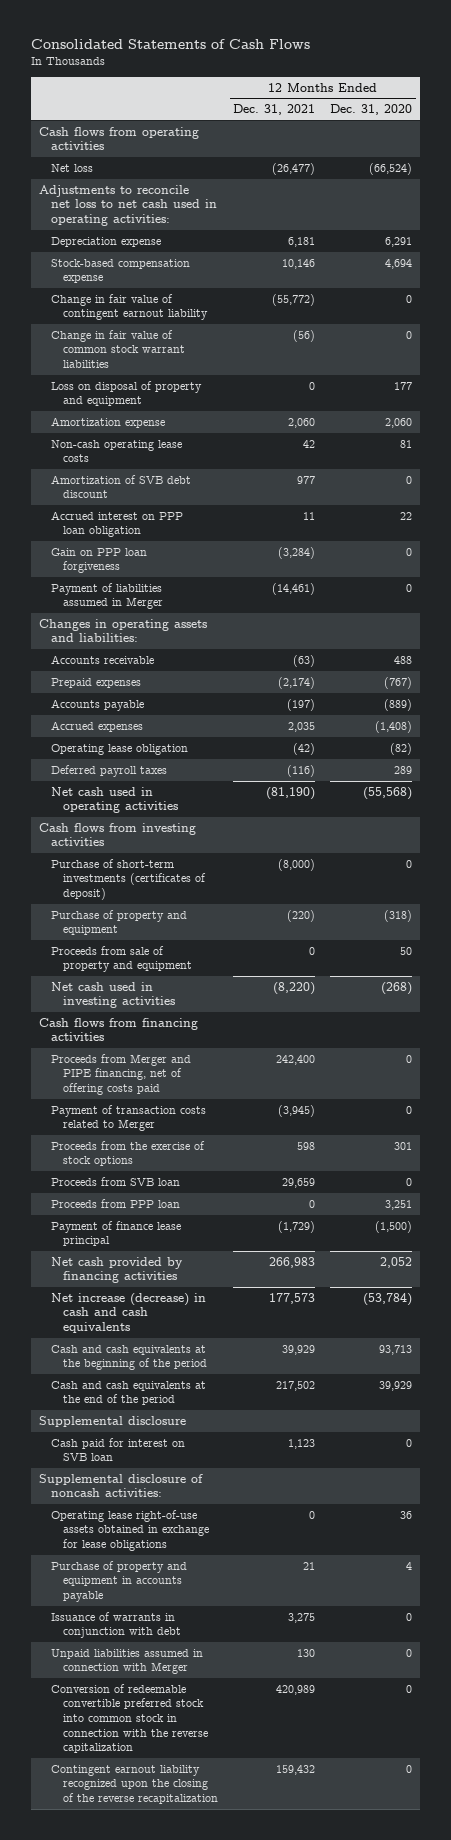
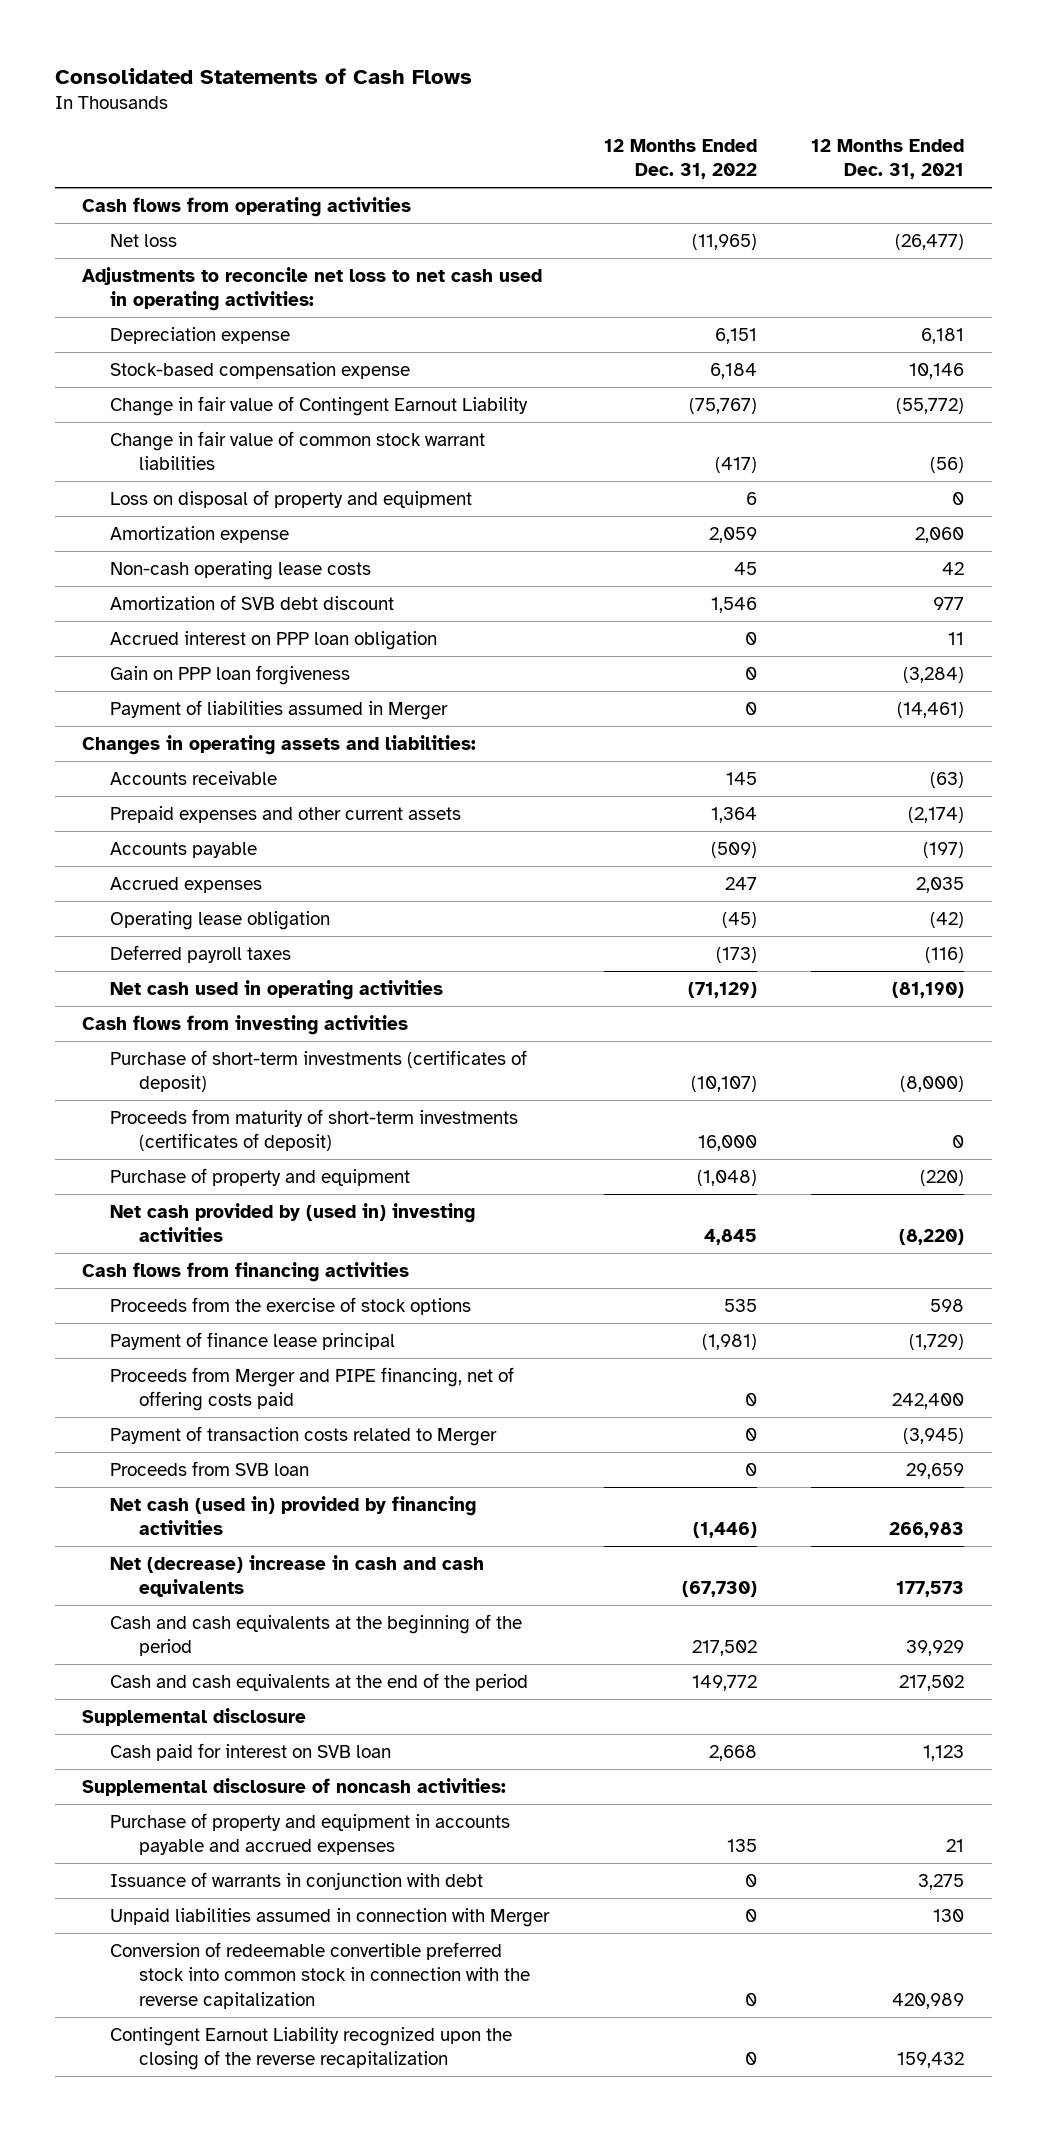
[330,104,413,116] Dec. 31, 2020 -> none
none -> [603,138,757,180] 12 Months Ended Dec. 31, 2022
[50,293,209,321] Change in fair value of contingent earnout liability -> [110,395,529,416] Change in fair value of Contingent Earnout Liability
[50,677,141,688] Prepaid expenses -> [110,805,462,823] Prepaid expenses and other current assets
none -> [110,1108,519,1152] Proceeds from maturity of short-term investments (certificates of deposit)
[50,945,193,973] Proceeds from sale of property and equipment -> none
[50,981,176,1009] Net cash used in investing activities -> [110,1202,476,1243] Net cash provided by (used in) investing activities
[50,1140,205,1167] Proceeds from the exercise of stock options -> [110,1296,472,1315] Proceeds from the exercise of stock options
[50,1220,181,1247] Payment of finance lease principal -> [110,1331,396,1350] Payment of finance lease principal
[50,1198,180,1208] Proceeds from PPP loan -> none
[50,1256,183,1284] Net cash provided by financing activities -> [110,1495,477,1536] Net cash (used in) provided by financing activities
[50,1292,206,1334] Net increase (decrease) in cash and cash equivalents -> [110,1554,485,1598] Net (decrease) increase in cash and cash equivalents
[50,1509,210,1552] Operating lease right-of-use assets obtained in exchange for lease obligations -> none
[50,1560,187,1603] Purchase of property and equipment in accounts payable -> [110,1812,511,1856] Purchase of property and equipment in accounts payable and accrued expenses
[50,1764,219,1805] Contingent earnout liability recognized upon the closing of the reverse recapitalization -> [110,2026,513,2071] Contingent Earnout Liability recognized upon the closing of the reverse recapitalization

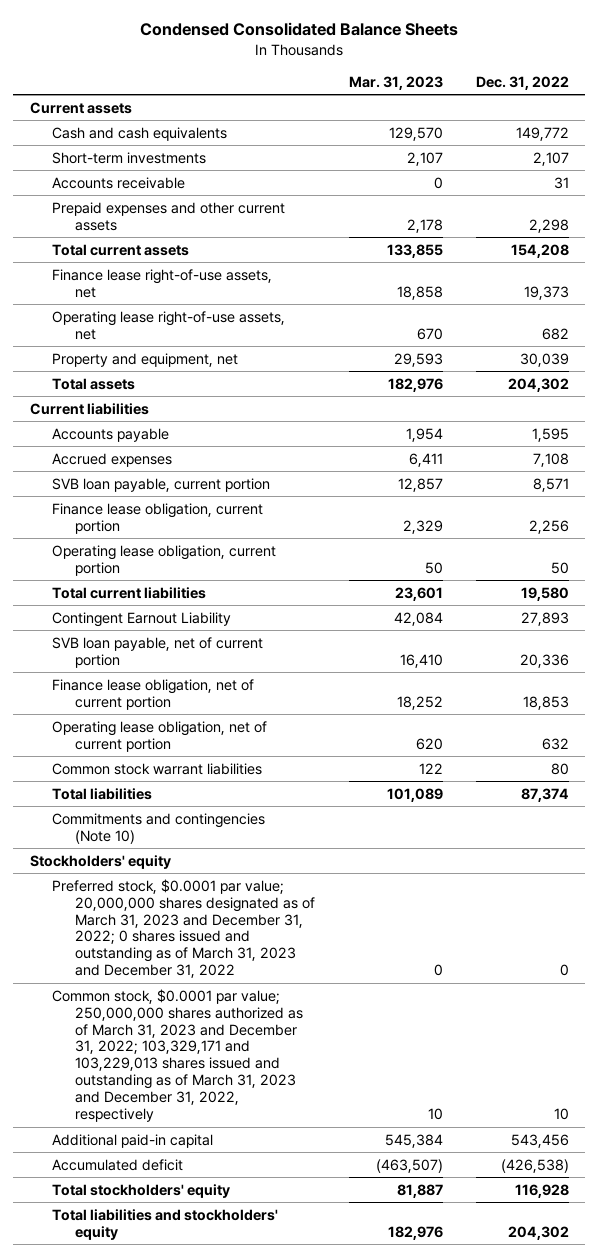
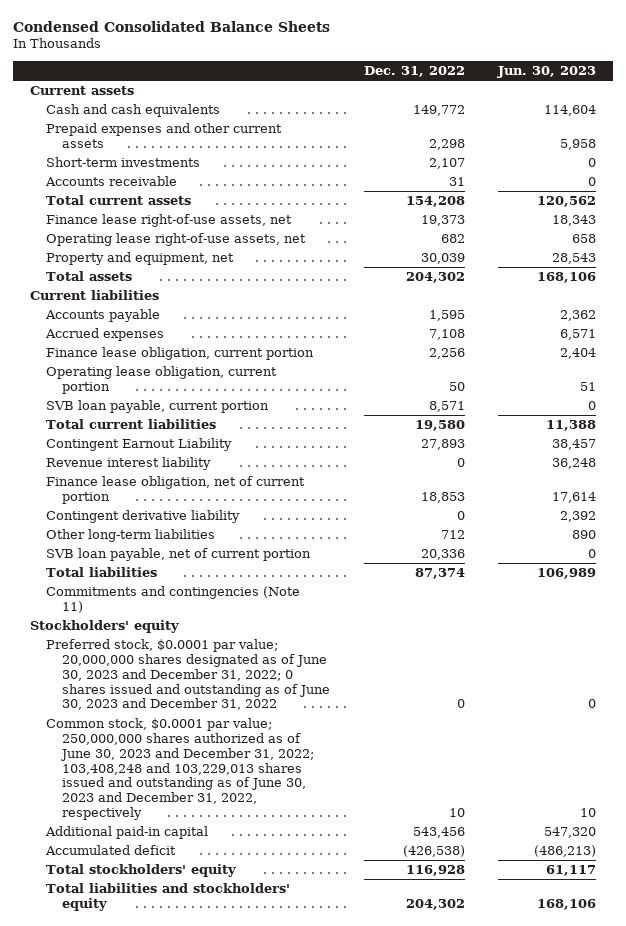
[348,75,443,90] Mar. 31, 2023 -> none
none -> [497,65,597,78] Jun. 30, 2023
[52,201,286,231] Prepaid expenses and other current assets -> [45,123,282,148] Prepaid expenses and other current assets
[52,477,271,492] SVB loan payable, current portion -> [45,400,269,414] SVB loan payable, current portion
none -> [45,457,211,471] Revenue interest liability
[52,720,268,752] Operating lease obligation, net of current portion -> none
[52,762,263,775] Common stock warrant liabilities -> none
none -> [45,510,240,524] Contingent derivative liability
none -> [45,529,215,543] Other long-term liabilities
[52,636,264,668] SVB loan payable, net of current portion -> [45,548,311,562] SVB loan payable, net of current portion
[52,812,266,844] Commitments and contingencies (Note 10) -> [45,586,300,613] Commitments and contingencies (Note 11)
[52,878,316,979] Preferred stock, $0.0001 par value; 20,000,000 shares designated as of March 31, 2023 and December 31, 2022; 0 shares issued and outstanding as of March 31, 2023 and December 31, 2022 -> [45,639,331,711] Preferred stock, $0.0001 par value; 20,000,000 shares designated as of June 30, 2023 and December 31, 2022; 0 shares issued and outstanding as of June 30, 2023 and December 31, 2022
[52,988,304,1123] Common stock, $0.0001 par value; 250,000,000 shares authorized as of March 31, 2023 and December 31, 2022; 103,329,171 and 103,229,013 shares issued and outstanding as of March 31, 2023 and December 31, 2022, respectively -> [45,718,315,820] Common stock, $0.0001 par value; 250,000,000 shares authorized as of June 30, 2023 and December 31, 2022; 103,408,248 and 103,229,013 shares issued and outstanding as of June 30, 2023 and December 31, 2022, respectively

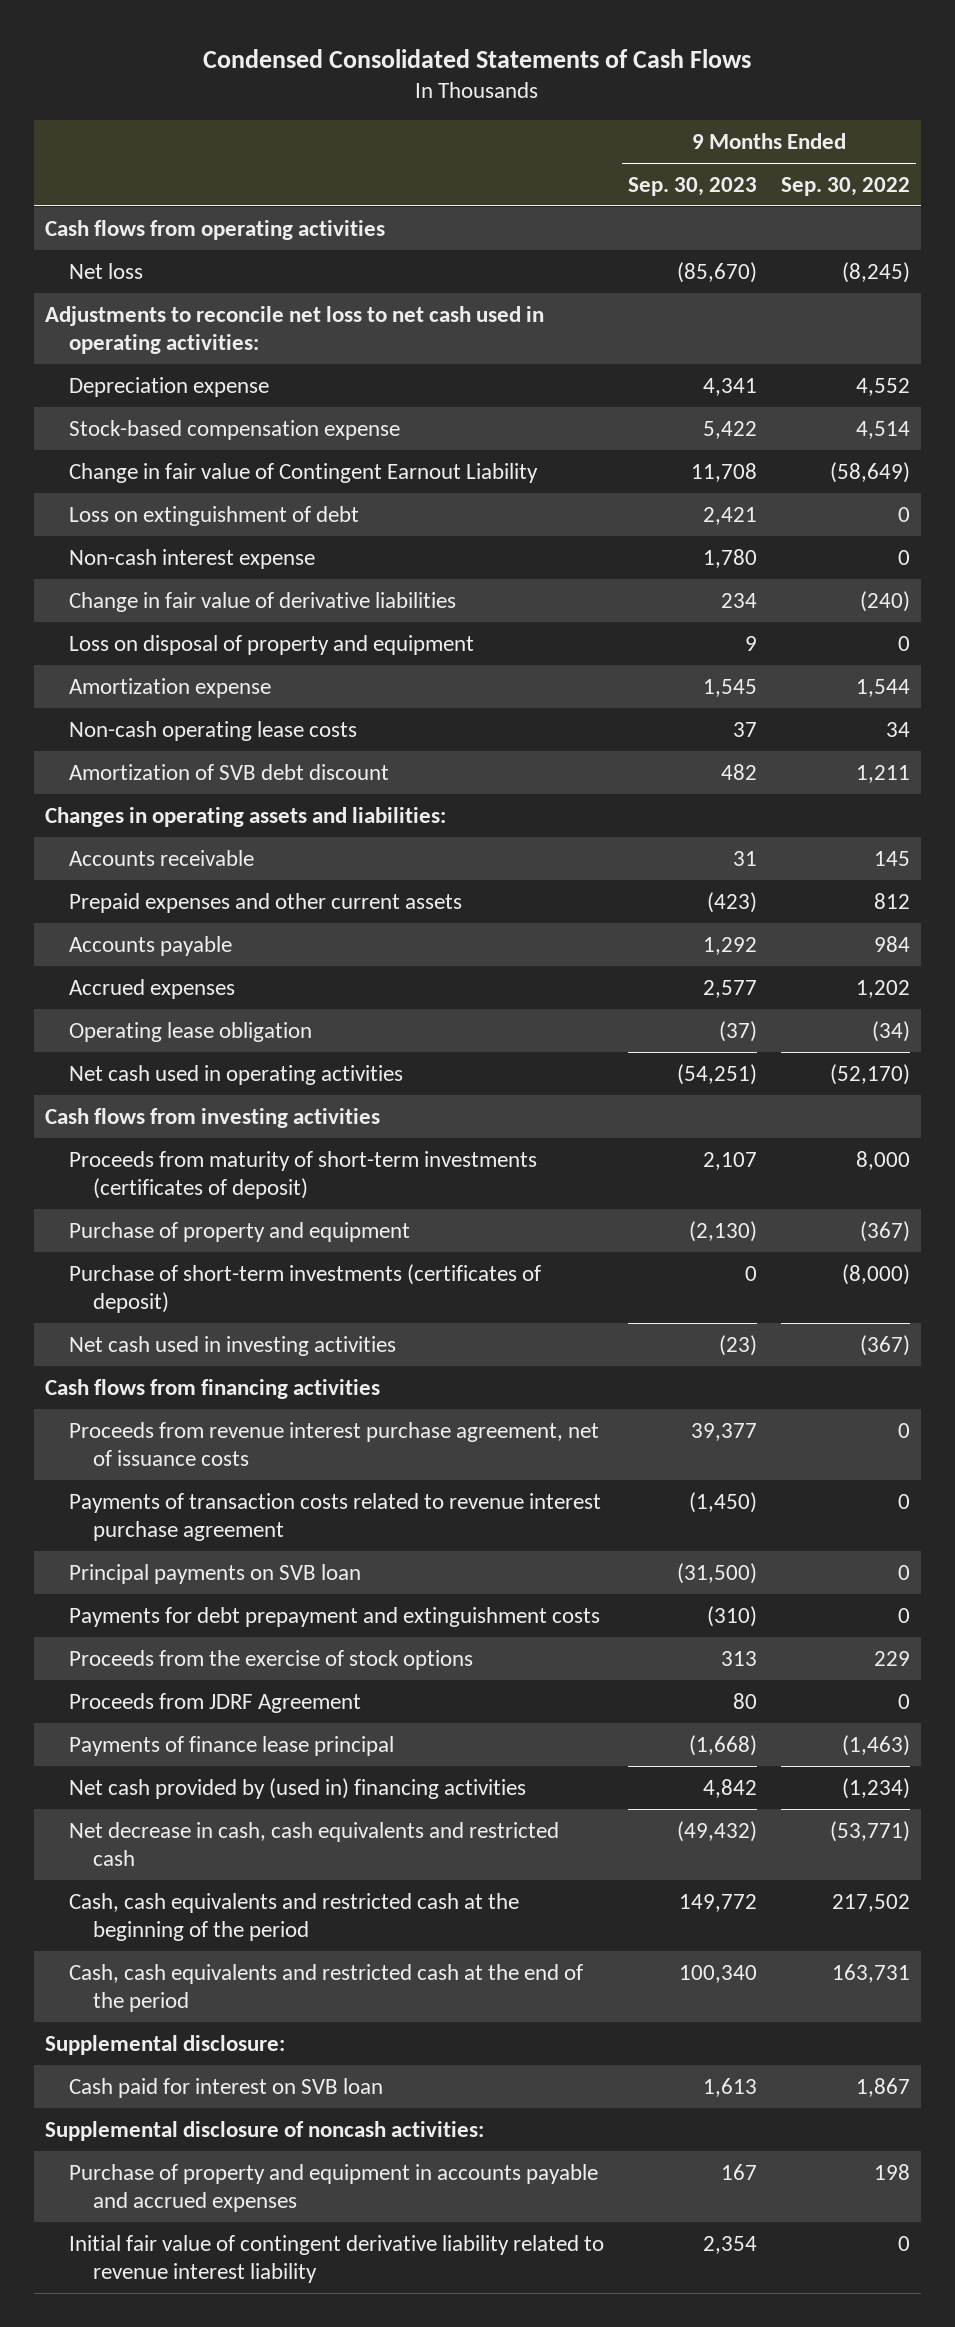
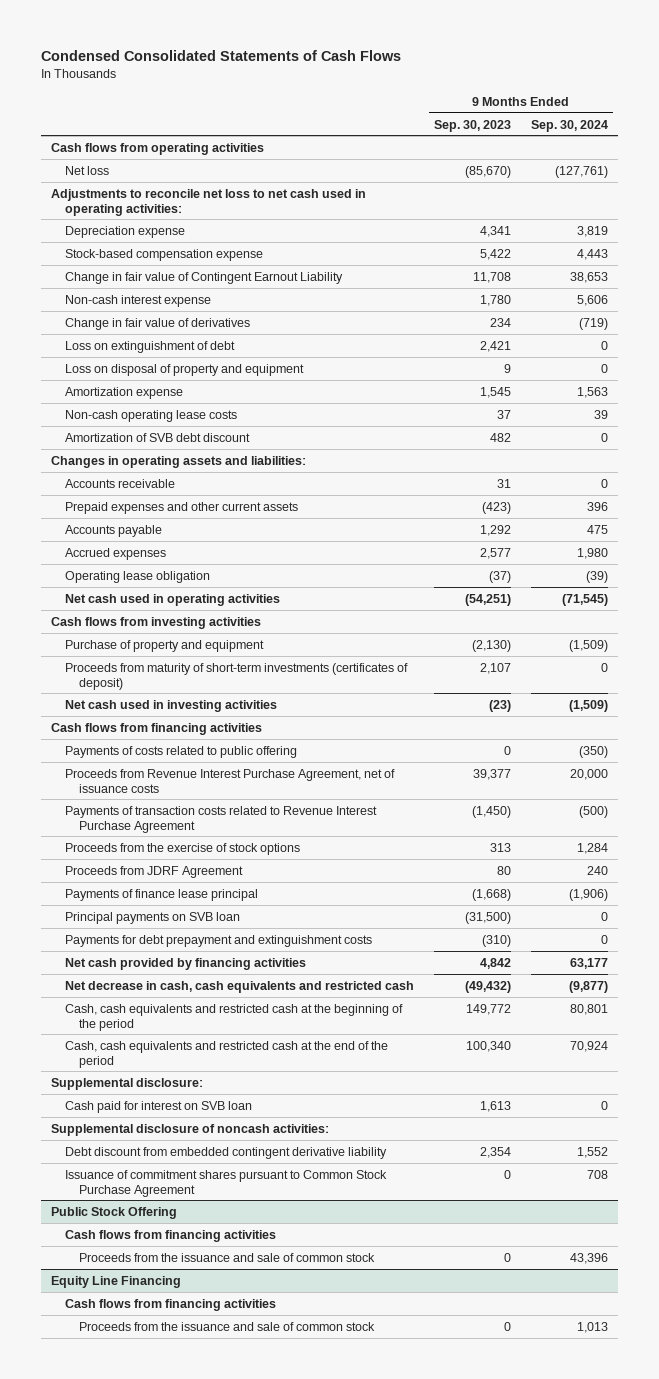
[780,176,910,196] Sep. 30, 2022 -> none
none -> [531,119,609,132] Sep. 30, 2024
[69,591,457,612] Change in fair value of derivative liabilities -> [64,317,250,330] Change in fair value of derivatives
[69,505,360,526] Loss on extinguishment of debt -> [64,340,235,353] Loss on extinguishment of debt
[69,1263,542,1313] Purchase of short-term investments (certificates of deposit) -> none
[69,1150,538,1199] Proceeds from maturity of short-term investments (certificates of deposit) -> [64,662,408,690] Proceeds from maturity of short-term investments (certificates of deposit)
none -> [64,745,297,758] Payments of costs related to public offering
[69,1421,600,1466] Proceeds from revenue interest purchase agreement, net of issuance costs -> [64,768,395,793] Proceeds from Revenue Interest Purchase Agreement, net of issuance costs
[69,1492,602,1541] Payments of transaction costs related to revenue interest purchase agreement -> [64,805,377,833] Payments of transaction costs related to Revenue Interest Purchase Agreement
[69,1563,362,1584] Principal payments on SVB loan -> [64,911,240,924] Principal payments on SVB loan
[69,1606,601,1627] Payments for debt prepayment and extinguishment costs -> [64,934,372,947] Payments for debt prepayment and extinguishment costs
[69,1777,527,1799] Net cash provided by (used in) financing activities -> [64,957,306,970] Net cash provided by financing activities
[69,2163,599,2212] Purchase of property and equipment in accounts payable and accrued expenses -> none
[69,2234,605,2283] Initial fair value of contingent derivative liability related to revenue interest liability -> [64,1146,387,1159] Debt discount from embedded contingent derivative liability
none -> [64,1169,387,1197] Issuance of commitment shares pursuant to Common Stock Purchase Agreement
none -> [50,1206,177,1219] Public Stock Offering
none -> [64,1229,276,1242] Cash flows from financing activities
none -> [78,1252,375,1262] Proceeds from the issuance and sale of common stock
none -> [50,1275,181,1288] Equity Line Financing
none -> [64,1298,276,1311] Cash flows from financing activities
none -> [78,1321,375,1331] Proceeds from the issuance and sale of common stock

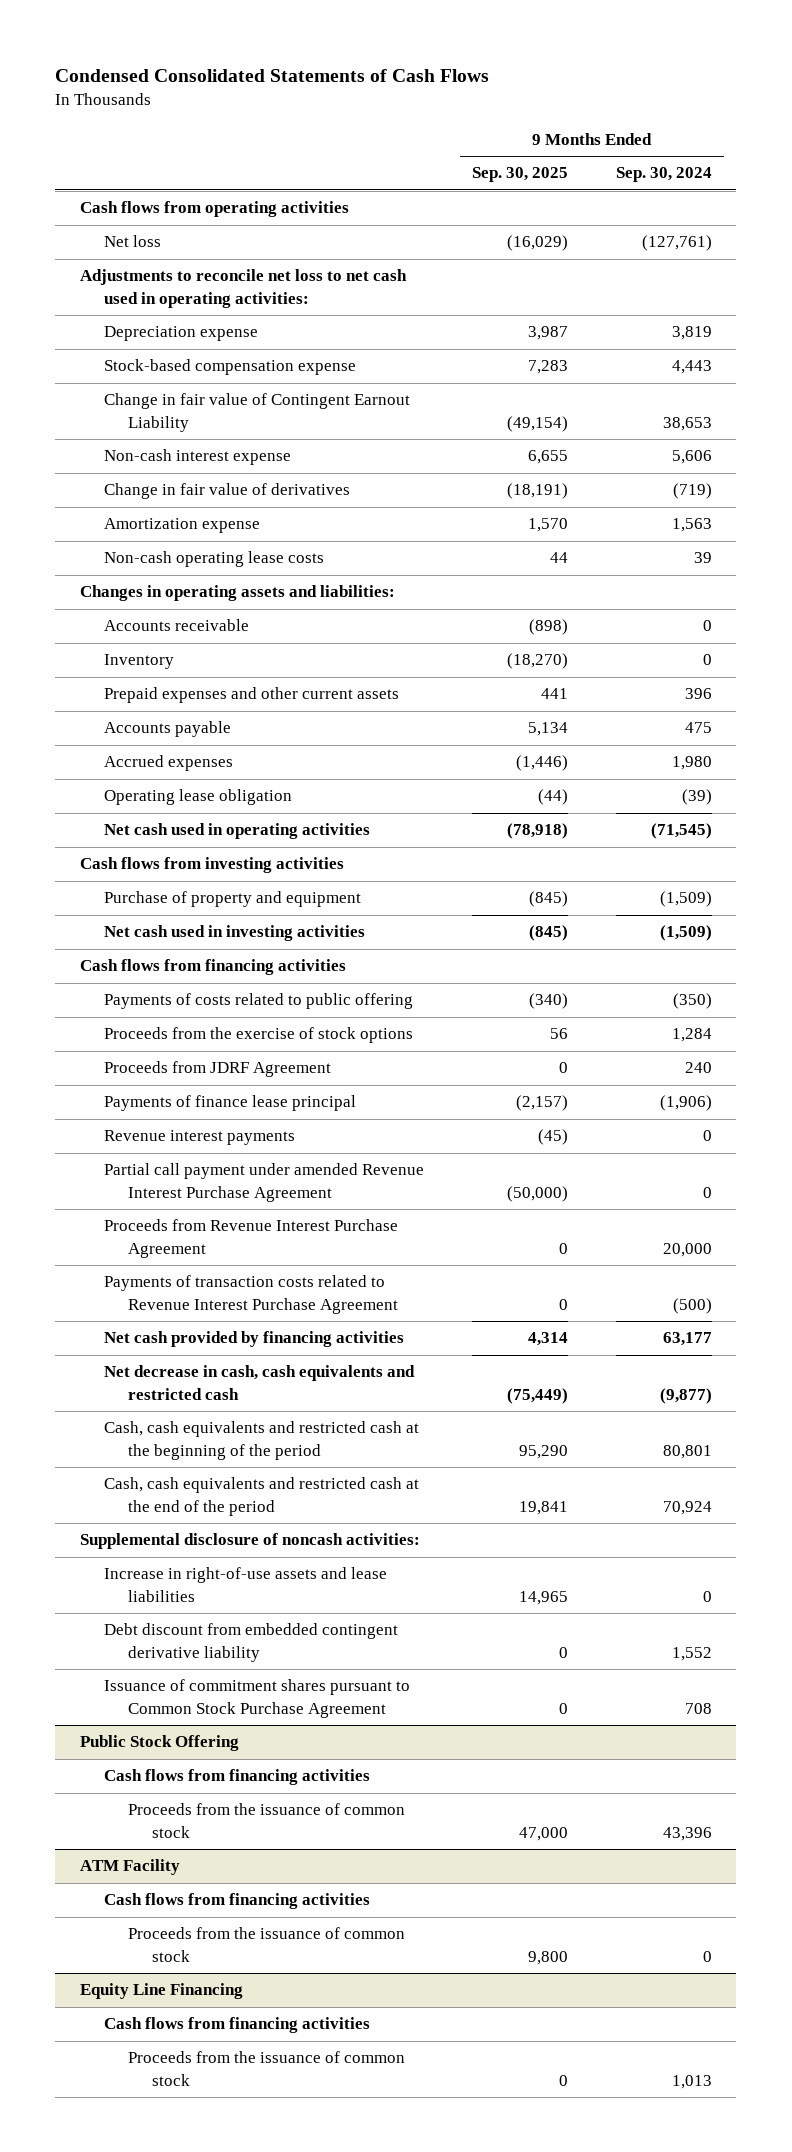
[434,119,512,132] Sep. 30, 2023 -> none
none -> [471,167,568,183] Sep. 30, 2025
[64,340,235,353] Loss on extinguishment of debt -> none
[64,363,304,376] Loss on disposal of property and equipment -> none
[64,432,250,442] Amortization of SVB debt discount -> none
none -> [103,654,174,670] Inventory
[64,662,408,690] Proceeds from maturity of short-term investments (certificates of deposit) -> none
[64,768,395,793] Proceeds from Revenue Interest Purchase Agreement, net of issuance costs -> none
[64,911,240,924] Principal payments on SVB loan -> none
[64,934,372,947] Payments for debt prepayment and extinguishment costs -> none
none -> [103,1130,295,1146] Revenue interest payments
none -> [103,1163,424,1202] Partial call payment under amended Revenue Interest Purchase Agreement
none -> [103,1219,398,1258] Proceeds from Revenue Interest Purchase Agreement
[64,805,377,833] Payments of transaction costs related to Revenue Interest Purchase Agreement -> [103,1275,398,1314] Payments of transaction costs related to Revenue Interest Purchase Agreement
[50,1077,203,1090] Supplemental disclosure: -> none
[64,1100,252,1113] Cash paid for interest on SVB loan -> none
none -> [103,1567,387,1602] Increase in right-of-use assets and lease liabilities
[78,1252,375,1262] Proceeds from the issuance and sale of common stock -> [127,1803,405,1838] Proceeds from the issuance of common stock
none -> [79,1859,180,1876] ATM Facility
none -> [103,1893,370,1910] Cash flows from financing activities
none -> [127,1927,405,1962] Proceeds from the issuance of common stock
[78,1321,375,1331] Proceeds from the issuance and sale of common stock -> [127,2051,405,2086] Proceeds from the issuance of common stock

